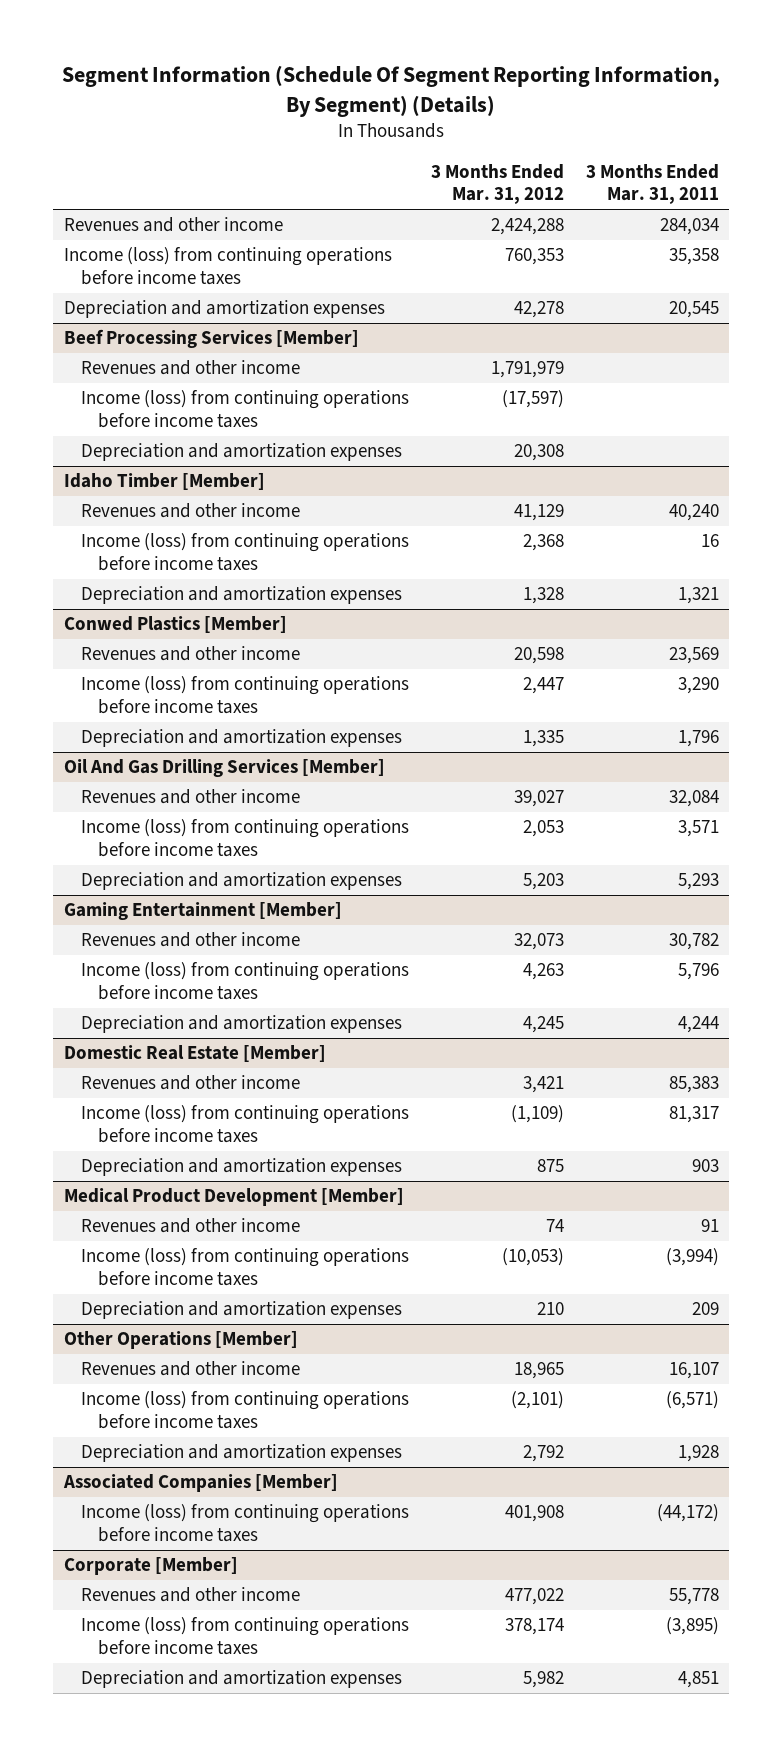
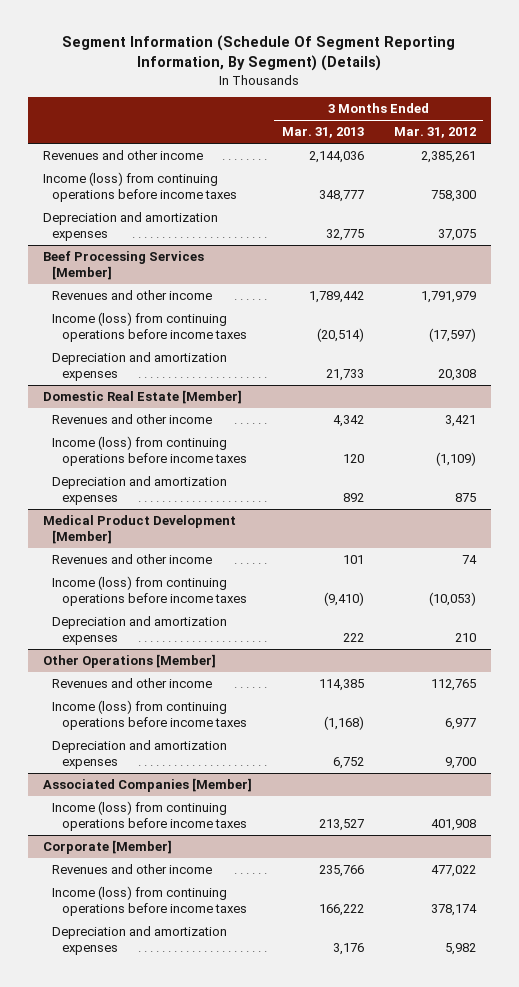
[585,163,719,205] 3 Months Ended Mar. 31, 2011 -> none
none -> [281,127,364,139] Mar. 31, 2013
[490,218,564,236] 2,424,288 -> [420,151,476,164] 2,385,261
[504,248,564,266] 760,353 -> [430,190,476,203] 758,300
[513,301,564,319] 42,278 -> [437,229,476,242] 37,075
[63,473,265,491] Idaho Timber [Member] -> none
[80,503,300,519] Revenues and other income -> none
[80,533,409,572] Income (loss) from continuing operations before income taxes -> none
[80,586,402,605] Depreciation and amortization expenses -> none
[63,616,287,634] Conwed Plastics [Member] -> none
[80,646,300,662] Revenues and other income -> none
[80,676,409,715] Income (loss) from continuing operations before income taxes -> none
[80,729,402,748] Depreciation and amortization expenses -> none
[63,759,385,778] Oil And Gas Drilling Services [Member] -> none
[80,789,300,805] Revenues and other income -> none
[80,819,409,858] Income (loss) from continuing operations before income taxes -> none
[80,872,402,891] Depreciation and amortization expenses -> none
[63,902,342,921] Gaming Entertainment [Member] -> none
[80,932,300,948] Revenues and other income -> none
[80,962,409,1001] Income (loss) from continuing operations before income taxes -> none
[80,1015,402,1034] Depreciation and amortization expenses -> none
[513,1362,564,1380] 18,965 -> [430,679,476,692] 112,765
[510,1391,564,1410] (2,101) -> [444,718,476,731] 6,977
[522,1445,564,1463] 2,792 -> [444,757,476,770] 9,700

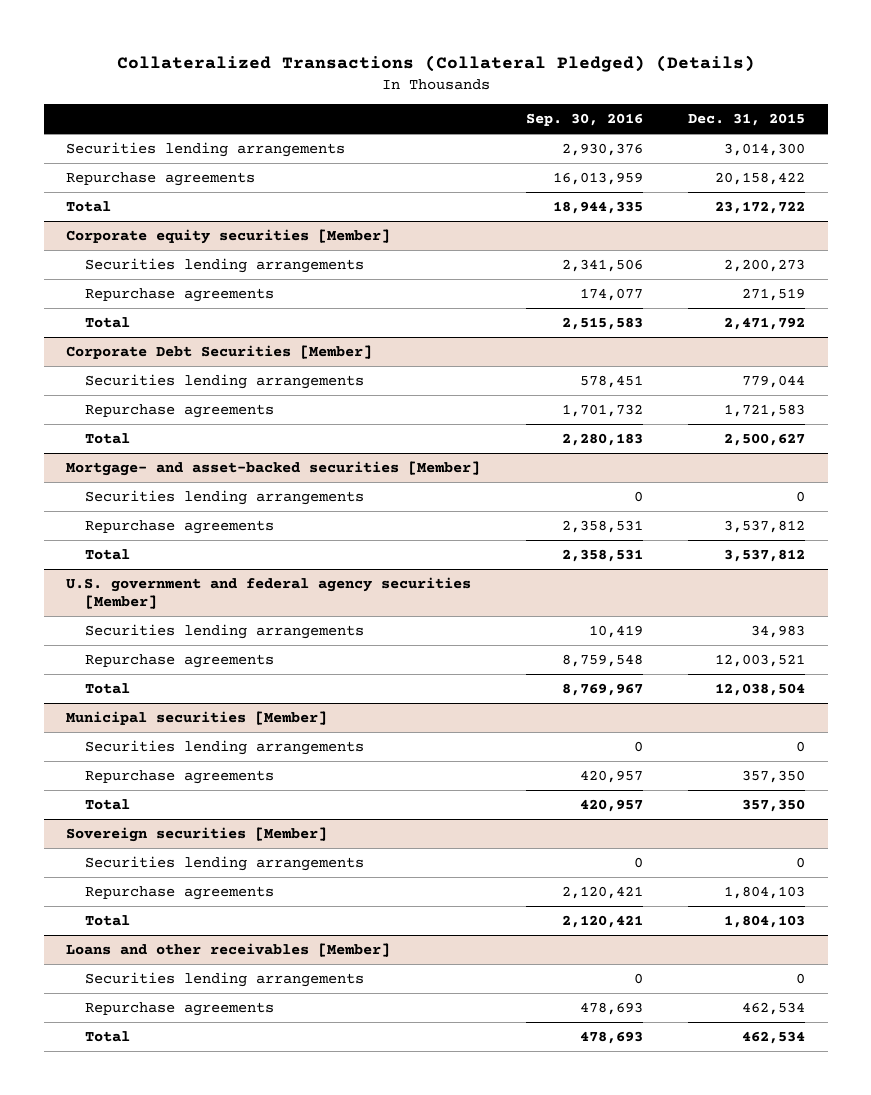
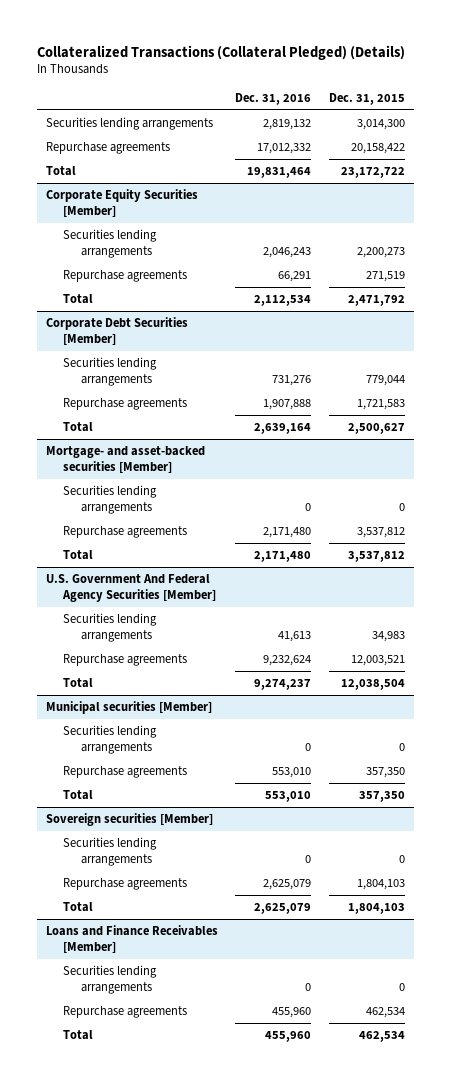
[525,113,643,127] Sep. 30, 2016 -> none
none -> [235,92,312,105] Dec. 31, 2016
[66,228,391,244] Corporate equity securities [Member] -> [45,188,198,217] Corporate Equity Securities [Member]
[66,576,472,610] U.S. government and federal agency securities [Member] -> [45,573,217,602] U.S. Government And Federal Agency Securities [Member]
[66,942,391,957] Loans and other receivables [Member] -> [45,924,218,953] Loans and Finance Receivables [Member]

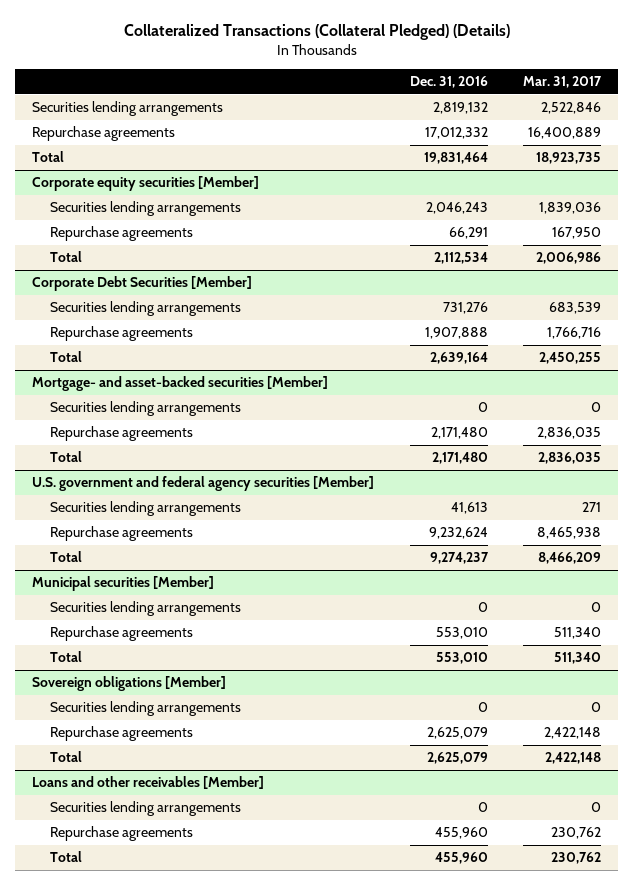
[328,92,405,105] Dec. 31, 2015 -> none
none -> [522,76,602,89] Mar. 31, 2017
[45,188,198,217] Corporate Equity Securities [Member] -> [32,176,260,192] Corporate equity securities [Member]
[45,573,217,602] U.S. Government And Federal Agency Securities [Member] -> [32,476,375,492] U.S. government and federal agency securities [Member]
[45,812,213,826] Sovereign securities [Member] -> [32,676,227,692] Sovereign obligations [Member]
[45,924,218,953] Loans and Finance Receivables [Member] -> [32,776,265,790] Loans and other receivables [Member]

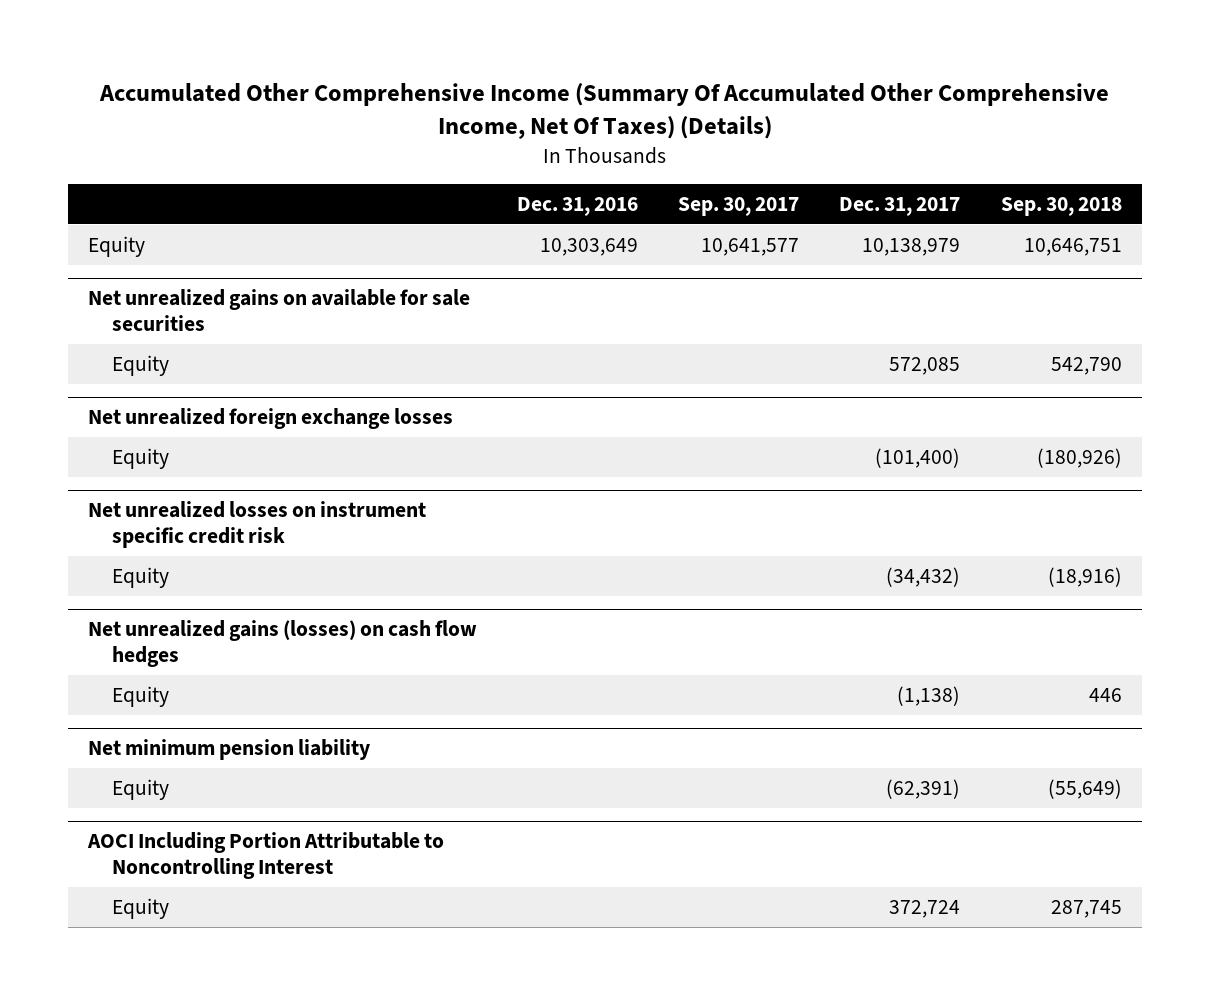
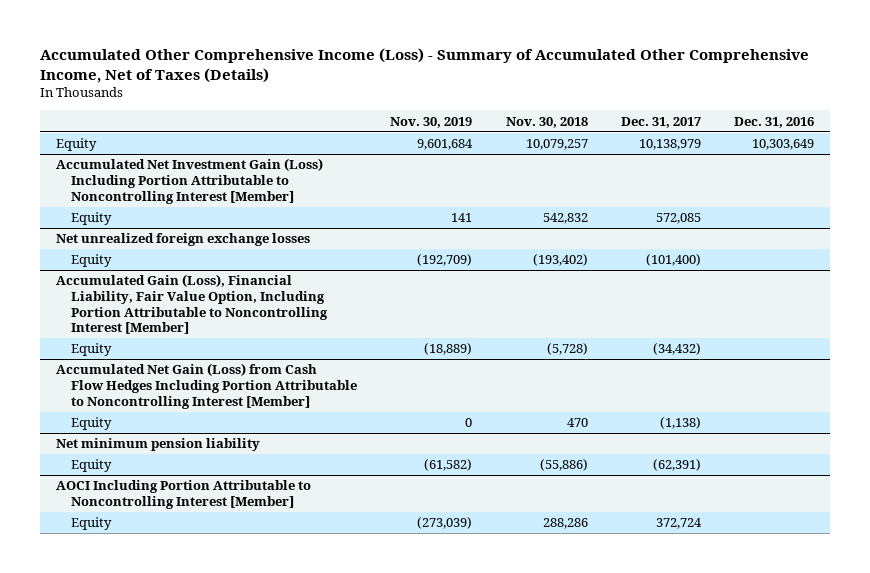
[98,82,1109,139] Accumulated Other Comprehensive Income (Summary Of Accumulated Other Comprehensive Income, Net Of Taxes) (Details) -> [39,47,809,83] Accumulated Other Comprehensive Income (Loss) - Summary of Accumulated Other Comprehensive Income, Net of Taxes (Details)
[678,196,800,216] Sep. 30, 2017 -> none
[1000,196,1122,216] Sep. 30, 2018 -> none
none -> [390,116,473,128] Nov. 30, 2019
none -> [505,116,588,128] Nov. 30, 2018
[87,288,470,332] Net unrealized gains on available for sale securities -> [56,158,324,204] Accumulated Net Investment Gain (Loss) Including Portion Attributable to Noncontrolling Interest [Member]
[87,500,426,549] Net unrealized losses on instrument specific credit risk -> none
none -> [56,274,329,335] Accumulated Gain (Loss), Financial Liability, Fair Value Option, Including Portion Attributable to Noncontrolling Interest [Member]
[87,619,477,668] Net unrealized gains (losses) on cash flow hedges -> [56,363,358,409] Accumulated Net Gain (Loss) from Cash Flow Hedges Including Portion Attributable to Noncontrolling Interest [Member]
[86,831,444,880] AOCI Including Portion Attributable to Noncontrolling Interest -> [56,480,312,510] AOCI Including Portion Attributable to Noncontrolling Interest [Member]

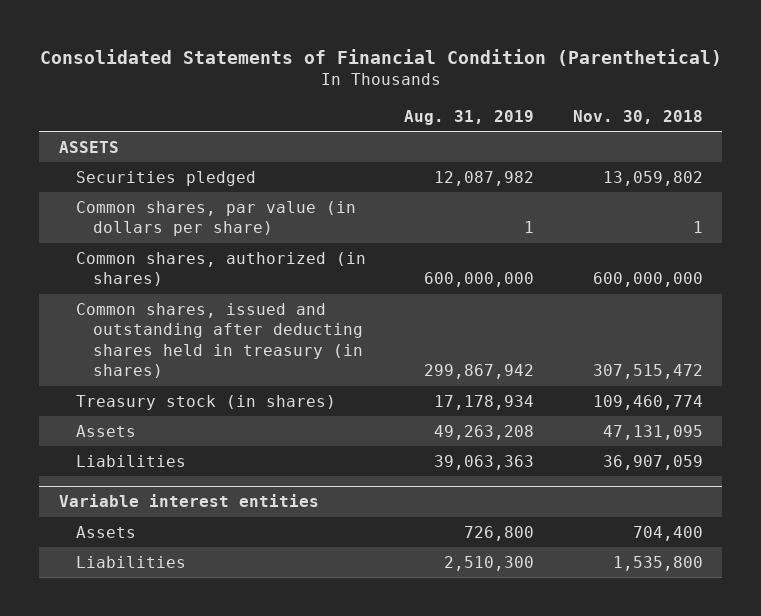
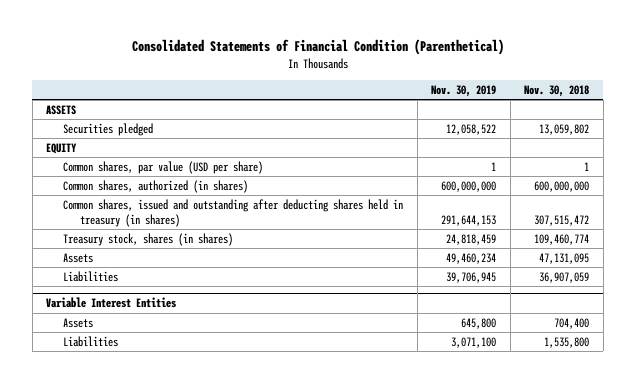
[404,109,535,125] Aug. 31, 2019 -> none
none -> [431,84,497,97] Nov. 30, 2019
none -> [46,142,78,154] EQUITY
[75,200,356,237] Common shares, par value (in dollars per share) -> [63,160,264,174] Common shares, par value (USD per share)
[75,394,336,410] Treasury stock (in shares) -> [63,232,234,246] Treasury stock, shares (in shares)
[58,494,319,508] Variable interest entities -> [46,297,177,309] Variable Interest Entities

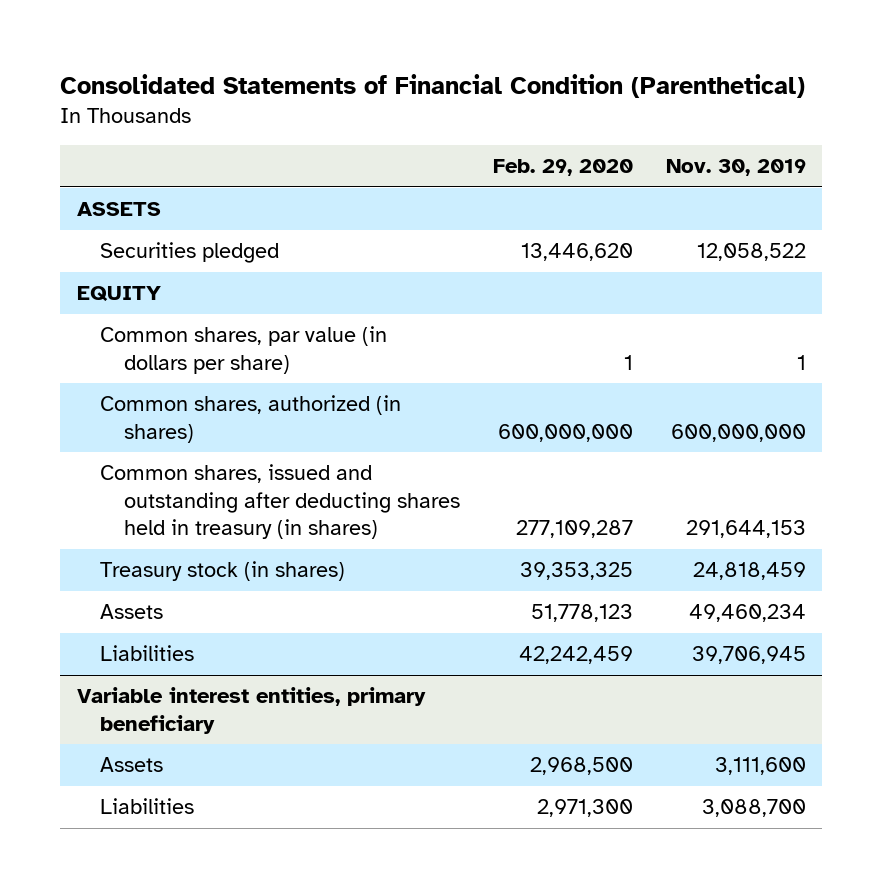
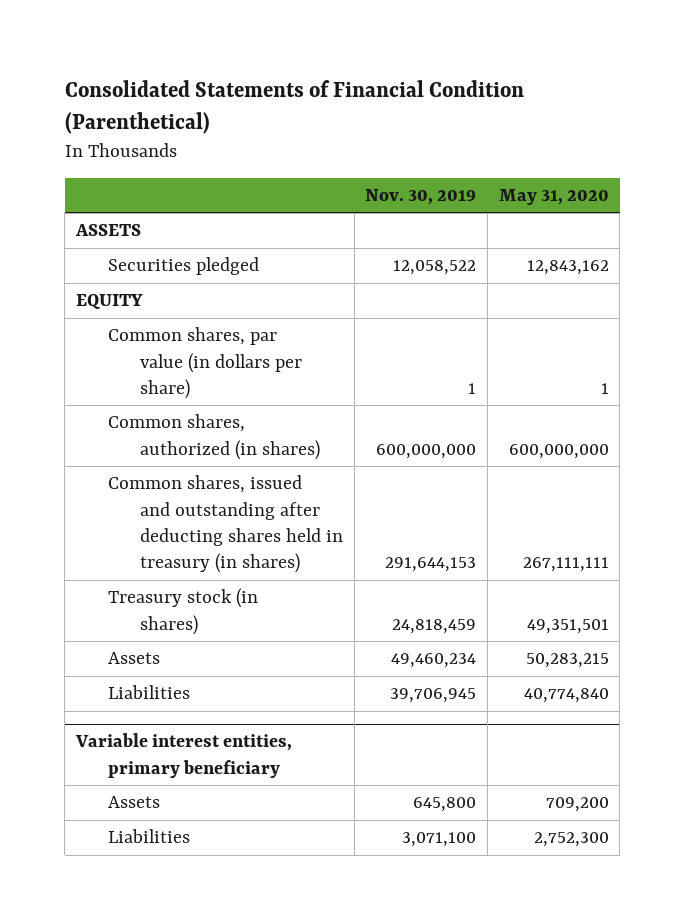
[492,159,633,177] Feb. 29, 2020 -> none
none -> [498,188,609,205] May 31, 2020
[714,757,806,776] 3,111,600 -> [413,797,477,813] 645,800
[701,799,806,818] 3,088,700 -> [402,832,477,848] 3,071,100

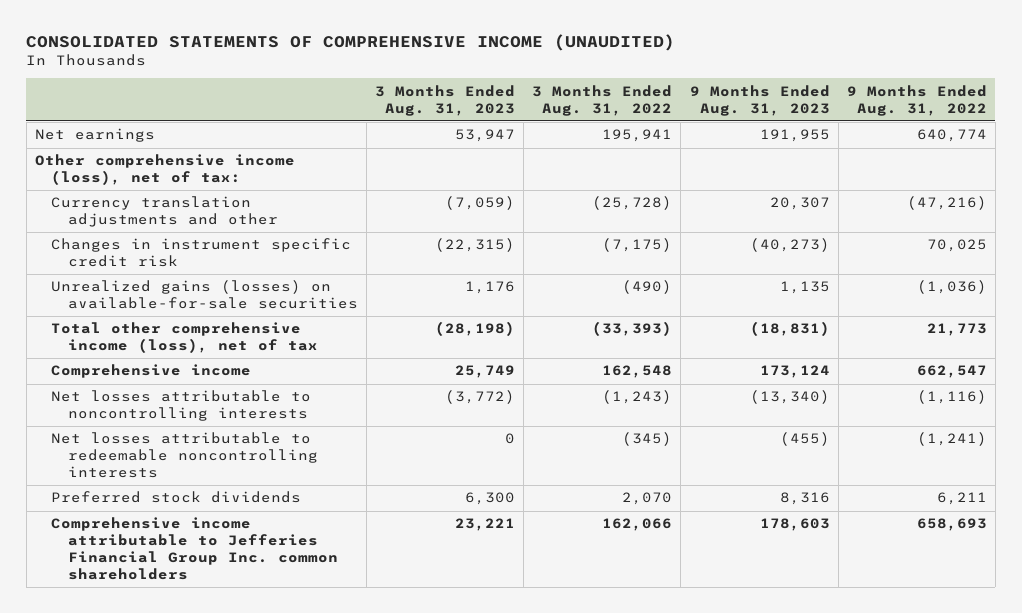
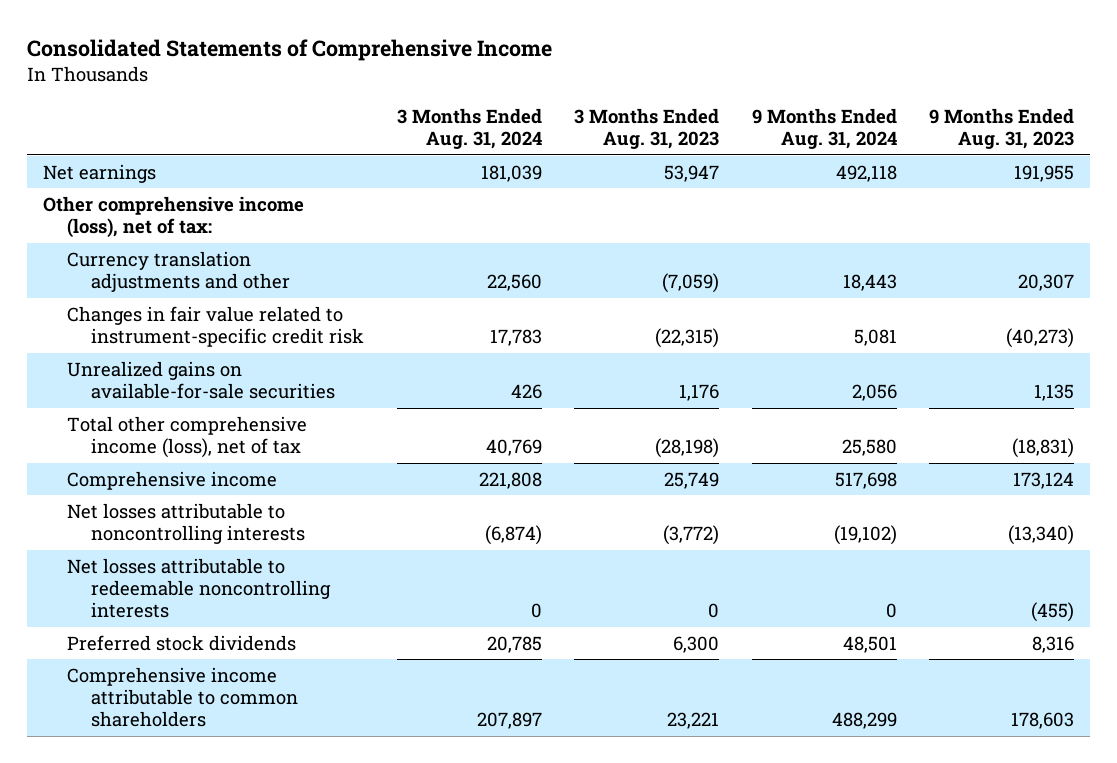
[26,33,676,51] CONSOLIDATED STATEMENTS OF COMPREHENSIVE INCOME (UNAUDITED) -> [27,39,553,62] Consolidated Statements of Comprehensive Income
[532,84,673,116] 3 Months Ended Aug. 31, 2022 -> none
[846,84,987,116] 9 Months Ended Aug. 31, 2022 -> none
none -> [396,107,542,150] 3 Months Ended Aug. 31, 2024
none -> [751,107,897,150] 9 Months Ended Aug. 31, 2024
[51,238,352,268] Changes in instrument specific credit risk -> [67,305,365,348] Changes in fair value related to instrument-specific credit risk
[51,280,358,310] Unrealized gains (losses) on available-for-sale securities -> [67,360,336,400] Unrealized gains on available-for-sale securities
[51,517,338,581] Comprehensive income attributable to Jefferies Financial Group Inc. common shareholders -> [67,666,299,728] Comprehensive income attributable to common shareholders

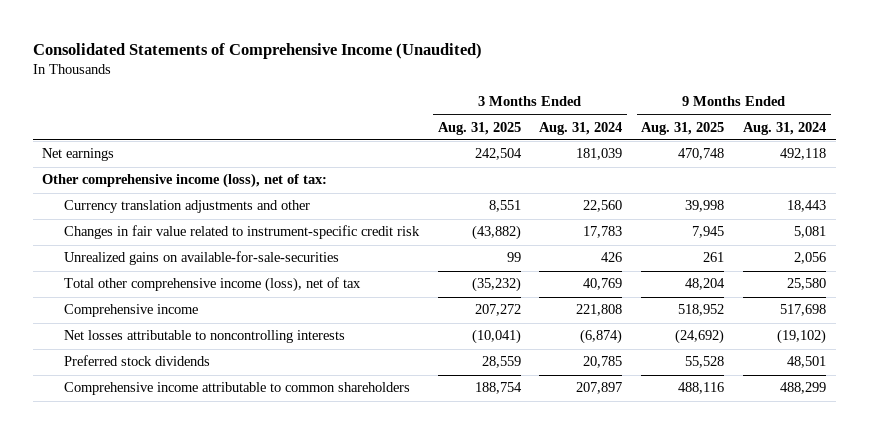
[27,39,553,62] Consolidated Statements of Comprehensive Income -> [32,43,482,60] Consolidated Statements of Comprehensive Income (Unaudited)
[574,107,720,150] 3 Months Ended Aug. 31, 2023 -> none
[928,107,1074,150] 9 Months Ended Aug. 31, 2023 -> none
none -> [437,121,521,135] Aug. 31, 2025
none -> [641,121,725,135] Aug. 31, 2025
[67,360,336,400] Unrealized gains on available-for-sale securities -> [63,251,339,266] Unrealized gains on available-for-sale-securities
[67,557,332,619] Net losses attributable to redeemable noncontrolling interests -> none

